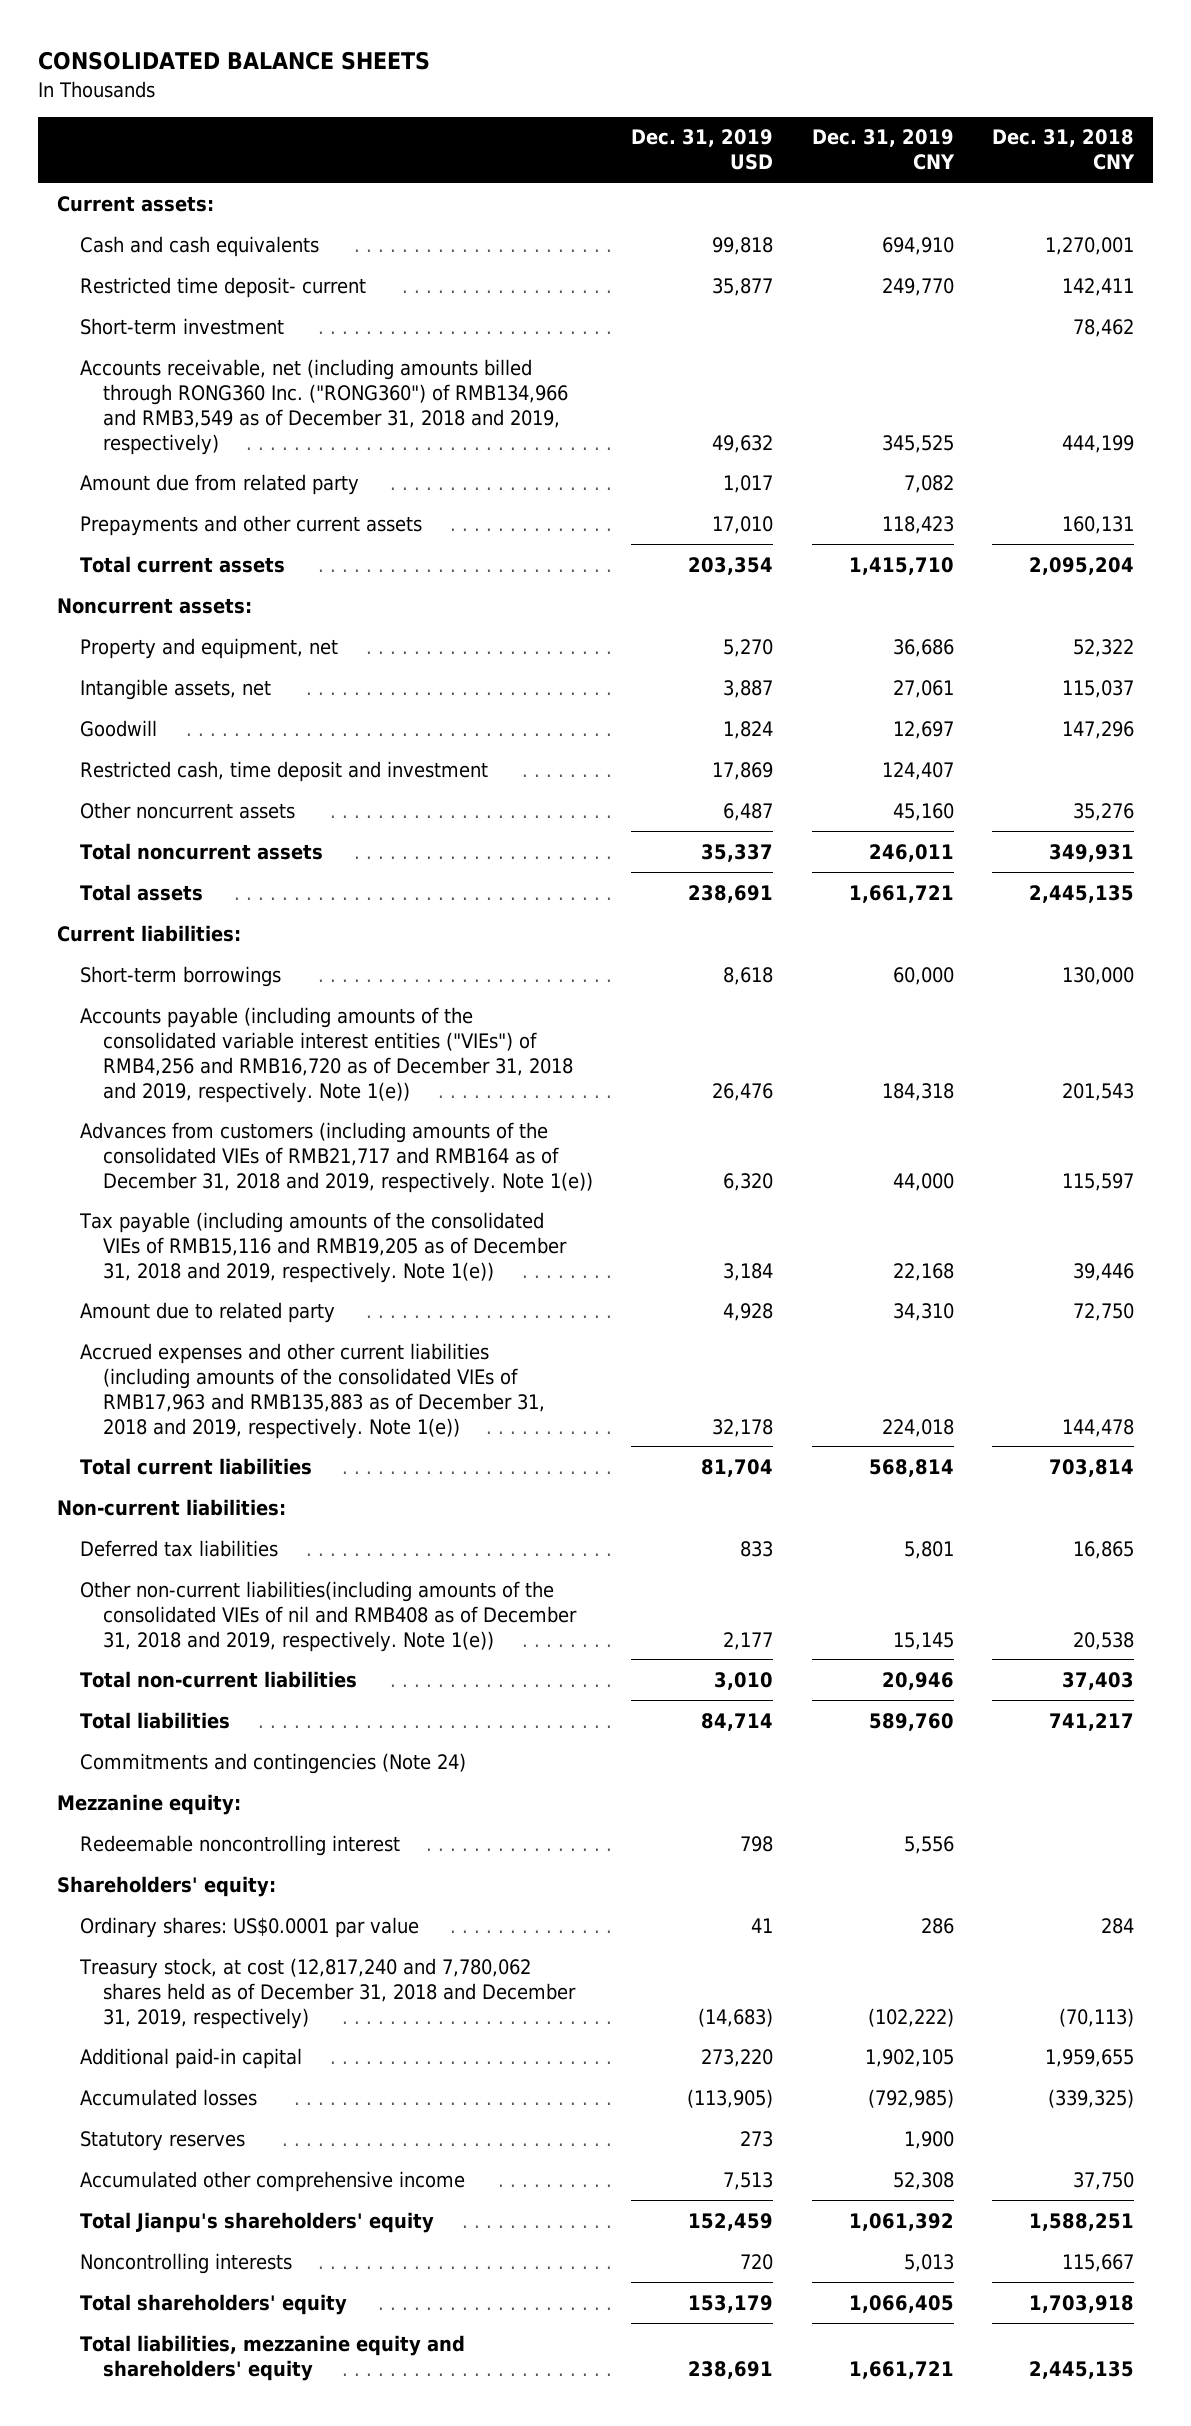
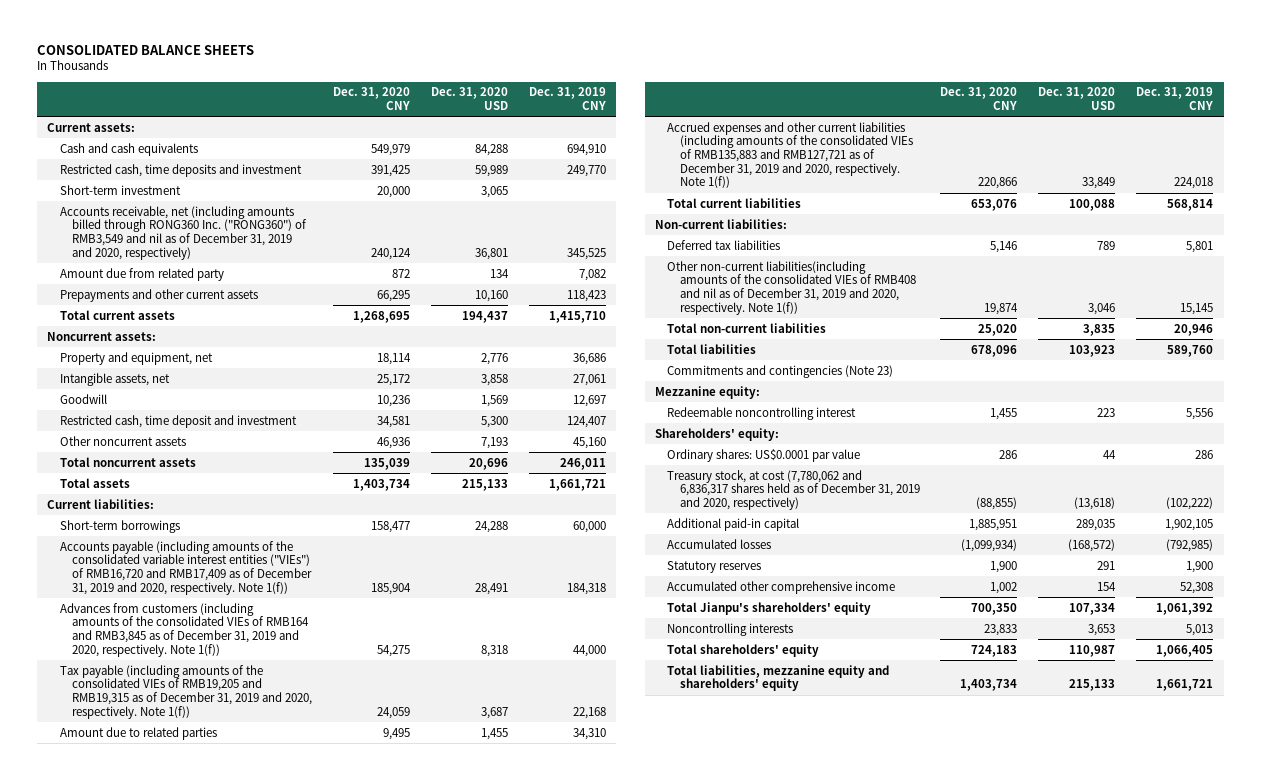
[631,129,774,171] Dec. 31, 2019 USD -> none
[991,129,1135,171] Dec. 31, 2018 CNY -> none
none -> [332,87,410,110] Dec. 31, 2020 CNY
none -> [430,87,508,110] Dec. 31, 2020 USD
[80,276,367,298] Restricted time deposit- current -> [59,163,302,177] Restricted cash, time deposits and investment
[80,358,568,455] Accounts receivable, net (including amounts billed through RONG360 Inc. ("RONG360") of RMB134,966 and RMB3,549 as of December 31, 2018 and 2019, respectively) -> [59,205,307,260] Accounts receivable, net (including amounts billed through RONG360 Inc. ("RONG360") of RMB3,549 and nil as of December 31, 2019 and 2020, respectively)
[80,1006,573,1103] Accounts payable (including amounts of the consolidated variable interest entities ("VIEs") of RMB4,256 and RMB16,720 as of December 31, 2018 and 2019, respectively. Note 1(e)) -> [59,540,312,595] Accounts payable (including amounts of the consolidated variable interest entities ("VIEs") of RMB16,720 and RMB17,409 as of December 31, 2019 and 2020, respectively. Note 1(f))
[80,1121,593,1193] Advances from customers (including amounts of the consolidated VIEs of RMB21,717 and RMB164 as of December 31, 2018 and 2019, respectively. Note 1(e)) -> [59,602,309,657] Advances from customers (including amounts of the consolidated VIEs of RMB164 and RMB3,845 as of December 31, 2019 and 2020, respectively. Note 1(f))
[79,1211,567,1283] Tax payable (including amounts of the consolidated VIEs of RMB15,116 and RMB19,205 as of December 31, 2018 and 2019, respectively. Note 1(e)) -> [59,664,312,719] Tax payable (including amounts of the consolidated VIEs of RMB19,205 and RMB19,315 as of December 31, 2019 and 2020, respectively. Note 1(f))
[80,1301,336,1323] Amount due to related party -> [59,726,217,740] Amount due to related parties
[80,1342,545,1439] Accrued expenses and other current liabilities (including amounts of the consolidated VIEs of RMB17,963 and RMB135,883 as of December 31, 2018 and 2019, respectively. Note 1(e)) -> [667,121,913,189] Accrued expenses and other current liabilities (including amounts of the consolidated VIEs of RMB135,883 and RMB127,721 as of December 31, 2019 and 2020, respectively. Note 1(f))
[80,1580,577,1652] Other non-current liabilities(including amounts of the consolidated VIEs of nil and RMB408 as of December 31, 2018 and 2019, respectively. Note 1(e)) -> [667,260,916,315] Other non-current liabilities(including amounts of the consolidated VIEs of RMB408 and nil as of December 31, 2019 and 2020, respectively. Note 1(f))
[80,1752,467,1774] Commitments and contingencies (Note 24) -> [667,364,894,378] Commitments and contingencies (Note 23)
[79,1957,576,2029] Treasury stock, at cost (12,817,240 and 7,780,062 shares held as of December 31, 2018 and December 31, 2019, respectively) -> [667,469,920,511] Treasury stock, at cost (7,780,062 and 6,836,317 shares held as of December 31, 2019 and 2020, respectively)

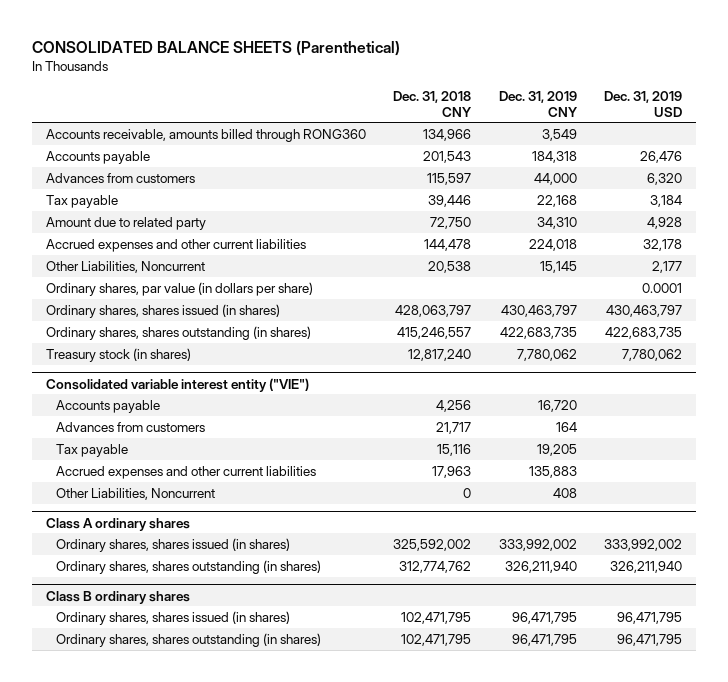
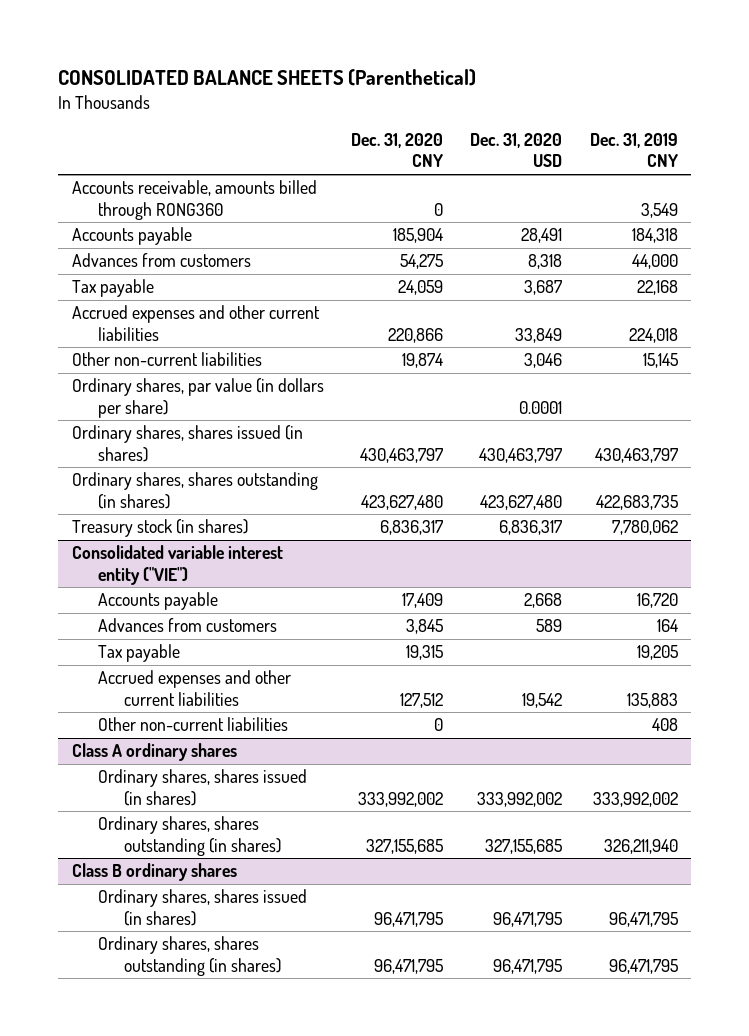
[393,90,473,117] Dec. 31, 2018 CNY -> none
[604,90,683,117] Dec. 31, 2019 USD -> none
none -> [350,133,443,168] Dec. 31, 2020 CNY
none -> [470,133,563,168] Dec. 31, 2020 USD
[45,216,206,230] Amount due to related party -> none
[45,260,205,273] Other Liabilities, Noncurrent -> [71,352,262,367] Other non-current liabilities
[56,487,216,500] Other Liabilities, Noncurrent -> [97,717,288,732] Other non-current liabilities

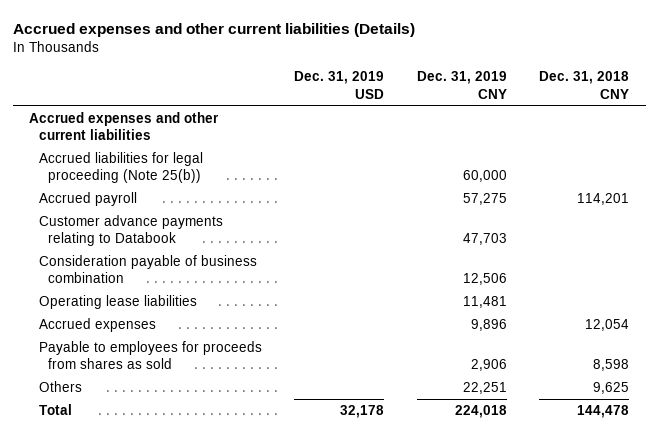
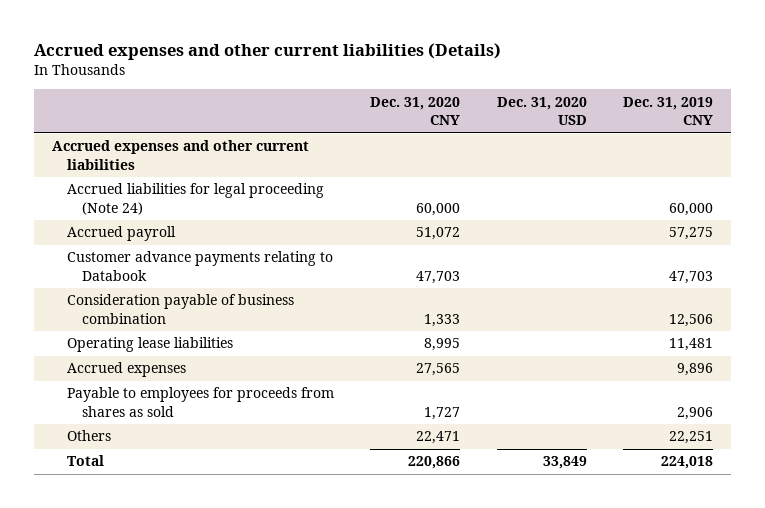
[294,71,385,99] Dec. 31, 2019 USD -> none
[539,71,630,99] Dec. 31, 2018 CNY -> none
none -> [370,96,461,126] Dec. 31, 2020 CNY
none -> [496,96,587,126] Dec. 31, 2020 USD
[38,152,203,184] Accrued liabilities for legal proceeding (Note 25(b)) -> [66,183,324,215] Accrued liabilities for legal proceeding (Note 24)

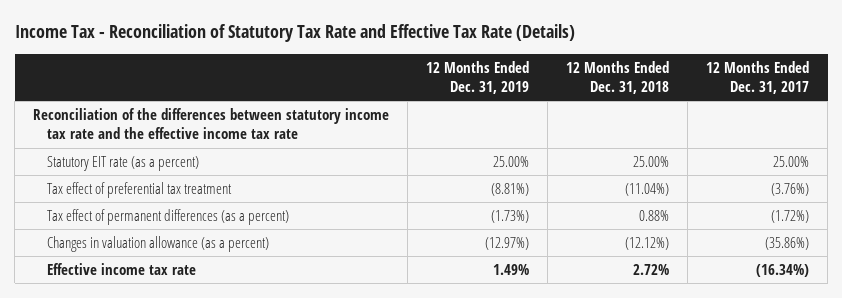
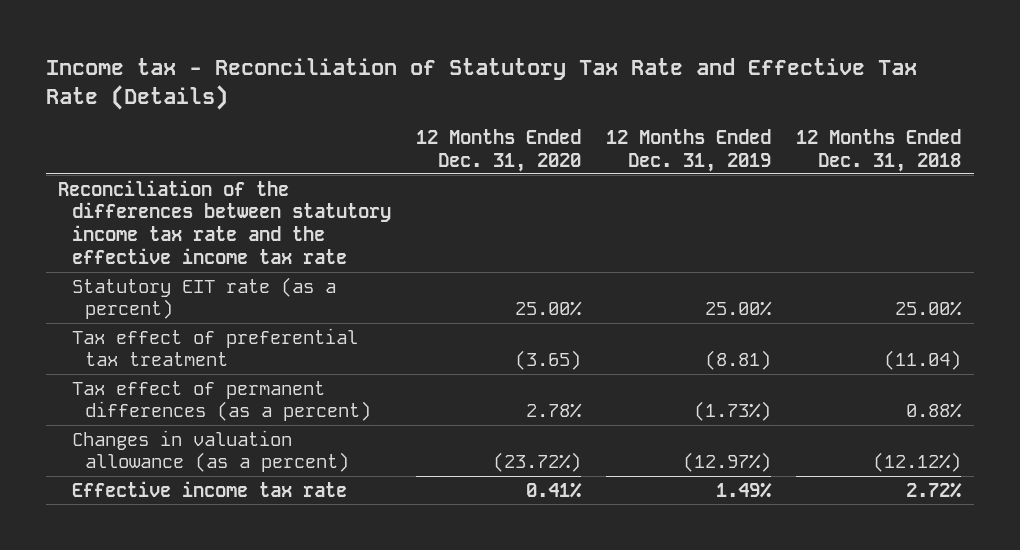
[14,24,575,43] Income Tax - Reconciliation of Statutory Tax Rate and Effective Tax Rate (Details) -> [45,58,917,111] Income tax - Reconciliation of Statutory Tax Rate and Effective Tax Rate (Details)
[706,60,810,95] 12 Months Ended Dec. 31, 2017 -> none
none -> [416,128,582,172] 12 Months Ended Dec. 31, 2020
[491,183,530,197] (8.81%) -> [705,350,772,371] (8.81)
[625,183,670,197] (11.04%) -> [884,350,962,371] (11.04)

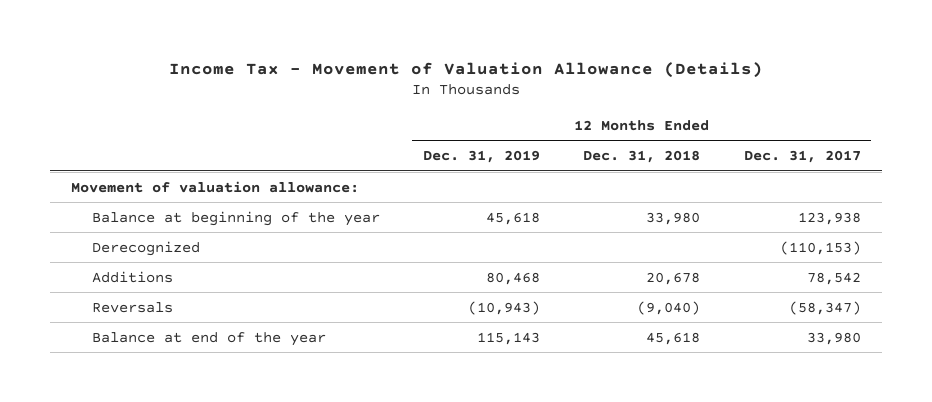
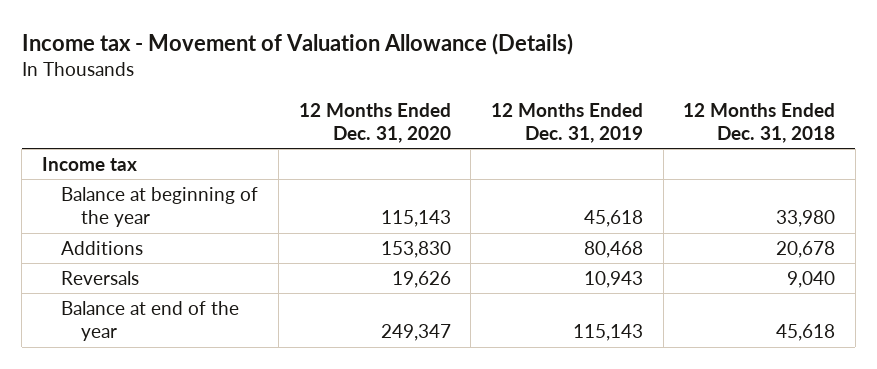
[168,61,763,78] Income Tax - Movement of Valuation Allowance (Details) -> [21,32,573,55] Income tax - Movement of Valuation Allowance (Details)
[743,149,861,163] Dec. 31, 2017 -> none
none -> [298,102,451,144] 12 Months Ended Dec. 31, 2020
[71,180,360,193] Movement of valuation allowance: -> none
none -> [41,156,137,171] Income tax
[91,240,200,256] Derecognized -> none
[468,300,541,315] (10,943) -> [583,270,643,288] 10,943
[637,300,701,315] (9,040) -> [787,270,836,288] 9,040

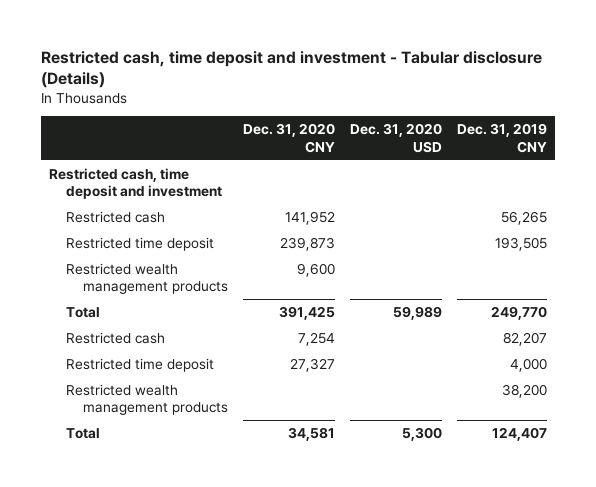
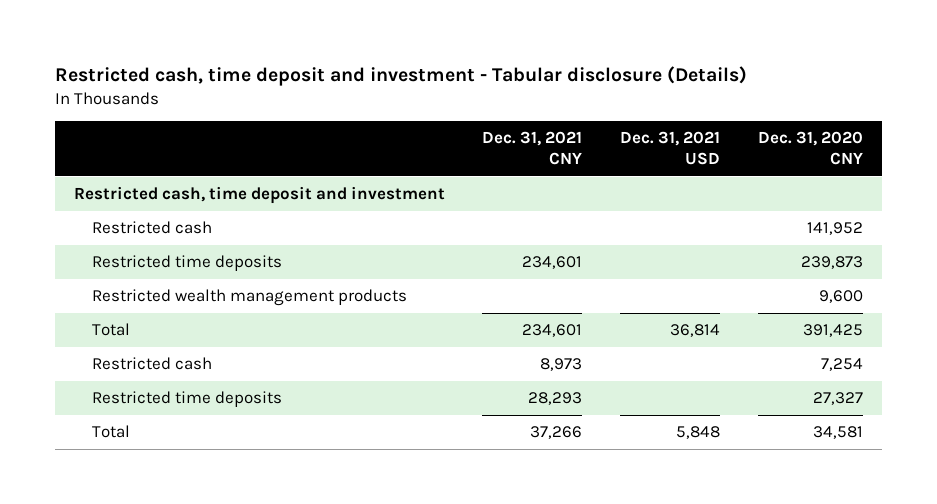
[349,123,442,153] Dec. 31, 2020 USD -> none
[457,123,548,153] Dec. 31, 2019 CNY -> none
none -> [482,131,583,166] Dec. 31, 2021 CNY
none -> [620,131,721,166] Dec. 31, 2021 USD
[65,236,214,251] Restricted time deposit -> [91,255,282,272] Restricted time deposits
[65,383,228,416] Restricted wealth management products -> none
[65,357,214,372] Restricted time deposit -> [91,391,282,408] Restricted time deposits

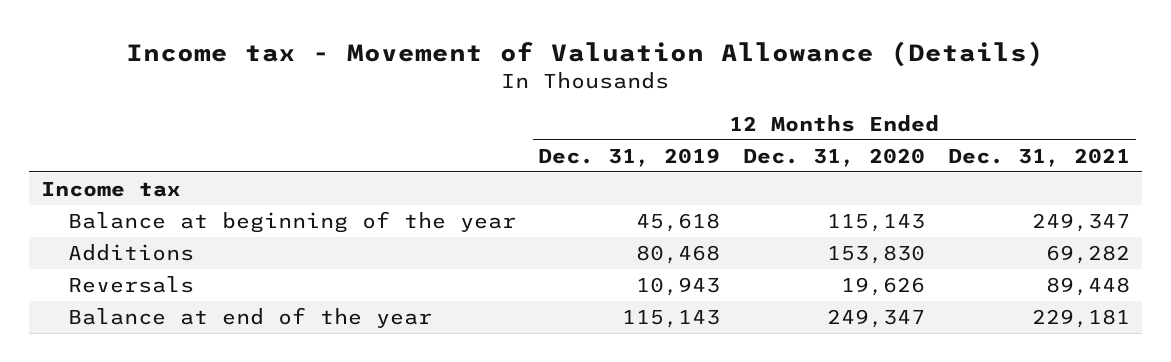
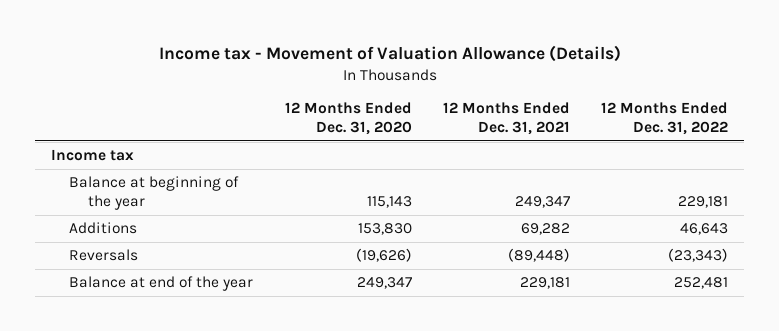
[538,147,721,167] Dec. 31, 2019 -> none
none -> [601,102,729,135] 12 Months Ended Dec. 31, 2022
[841,276,926,296] 19,626 -> [355,248,412,263] (19,626)
[1046,276,1131,296] 89,448 -> [507,248,570,263] (89,448)

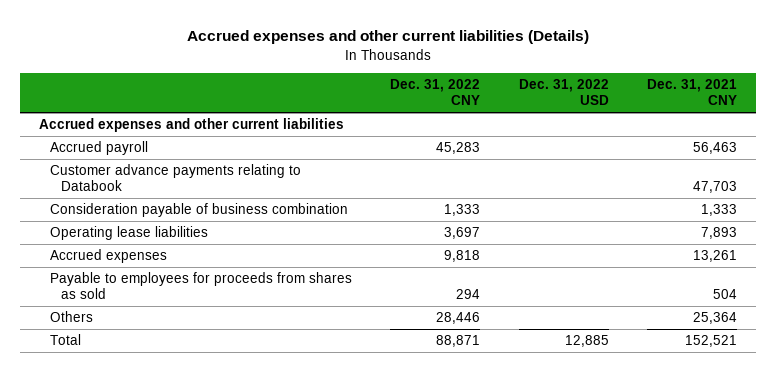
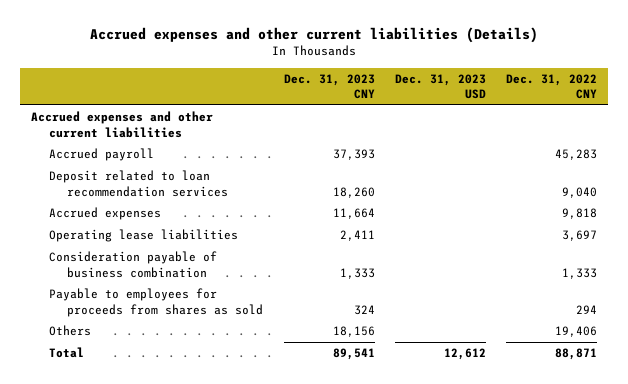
[518,79,609,106] Dec. 31, 2022 USD -> none
[646,79,737,106] Dec. 31, 2021 CNY -> none
none -> [283,73,375,100] Dec. 31, 2023 CNY
none -> [395,73,487,100] Dec. 31, 2023 USD
[50,164,302,192] Customer advance payments relating to Databook -> none
none -> [48,170,229,197] Deposit related to loan recommendation services
[50,226,209,241] Operating lease liabilities -> [48,229,238,243] Operating lease liabilities
[50,203,349,218] Consideration payable of business combination -> [48,251,217,278] Consideration payable of business combination
[436,312,481,325] 28,446 -> [555,326,598,338] 19,406

